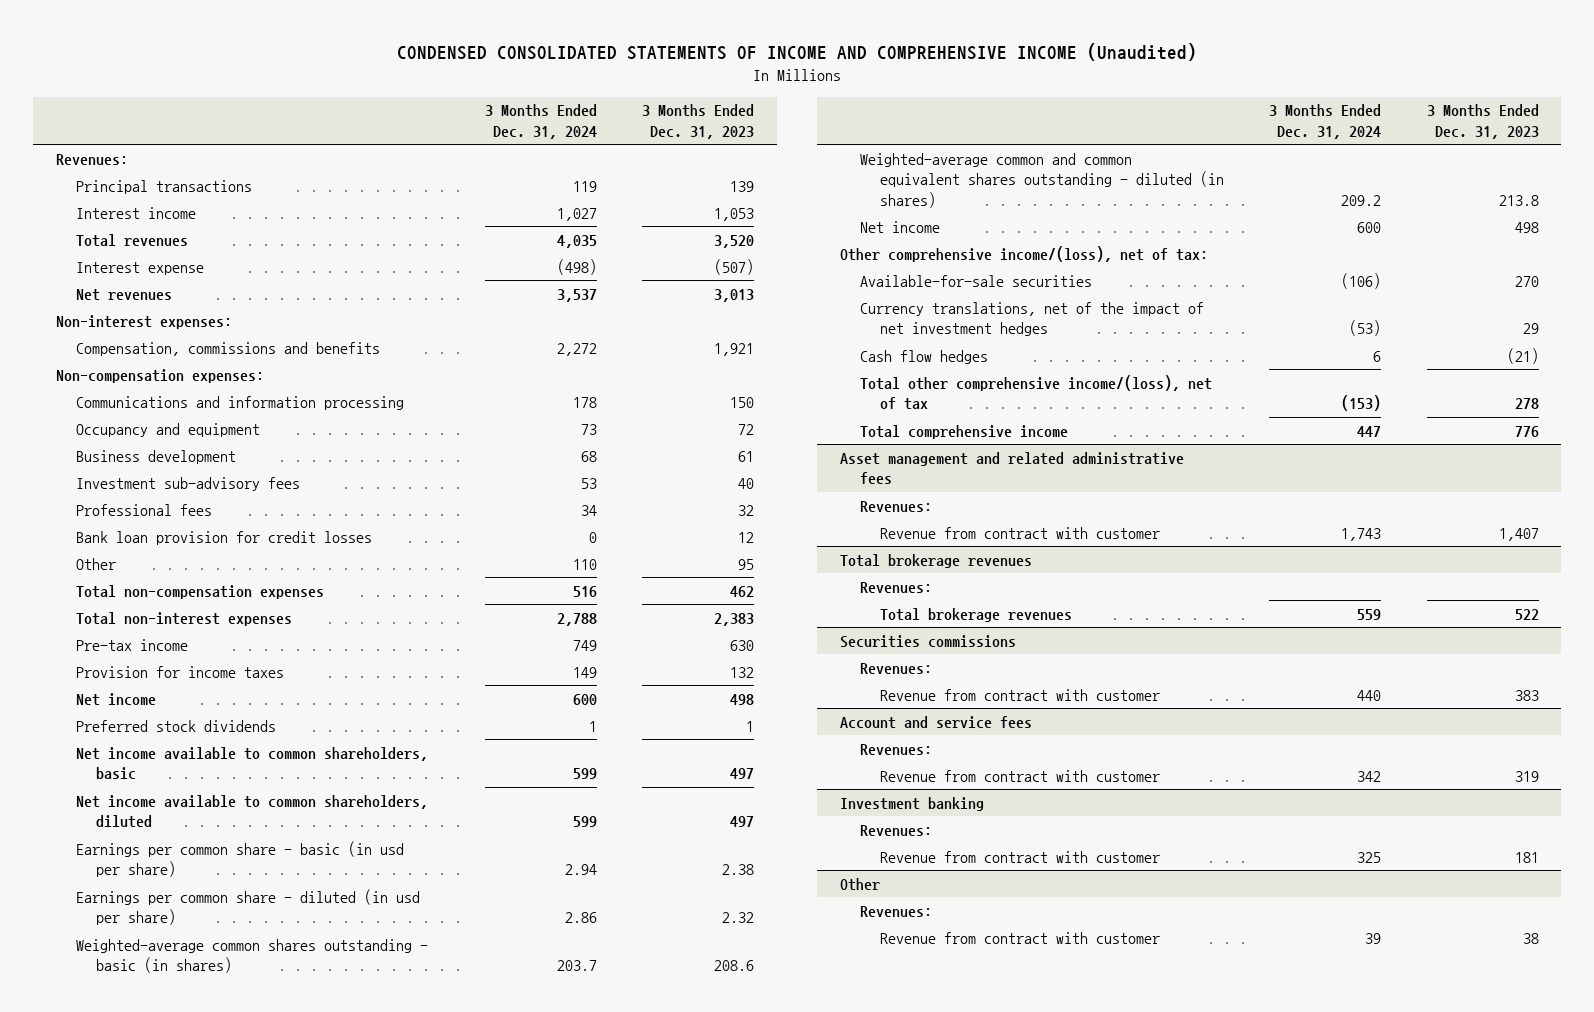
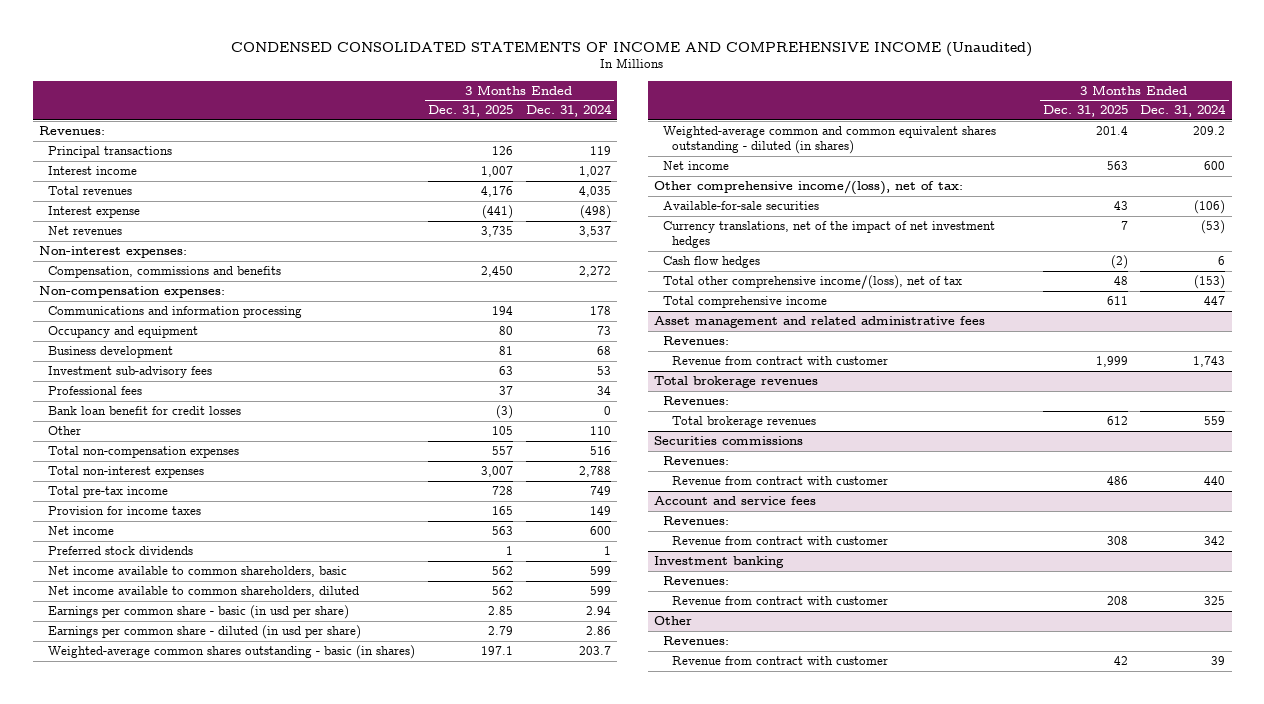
[642,104,755,139] 3 Months Ended Dec. 31, 2023 -> none
none -> [427,105,513,118] Dec. 31, 2025
[75,530,372,545] Bank loan provision for credit losses -> [48,406,242,416] Bank loan benefit for credit losses
[75,638,188,651] Pre-tax income -> [48,486,169,499] Total pre-tax income

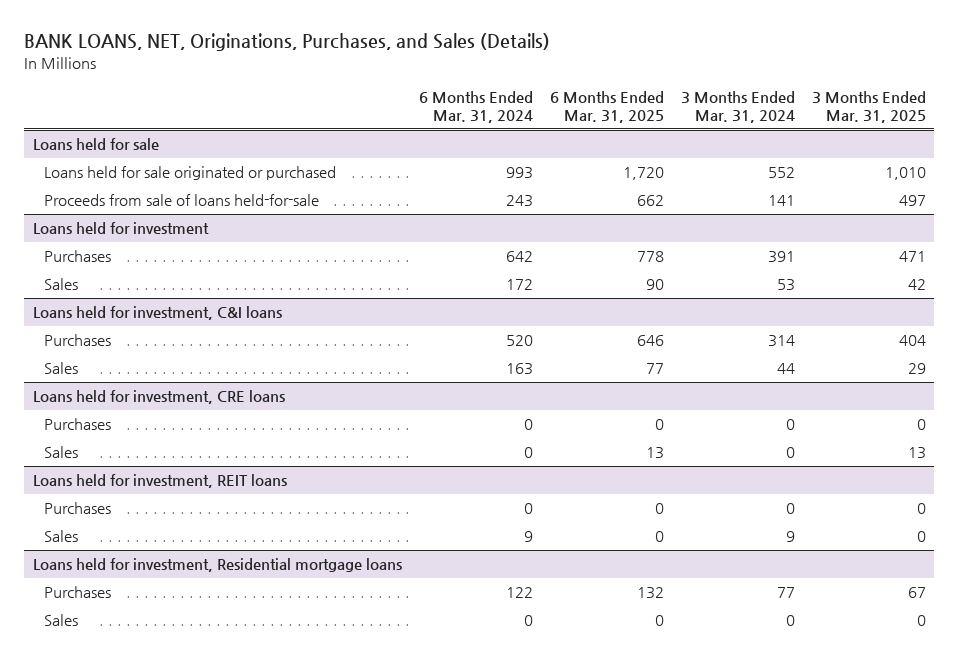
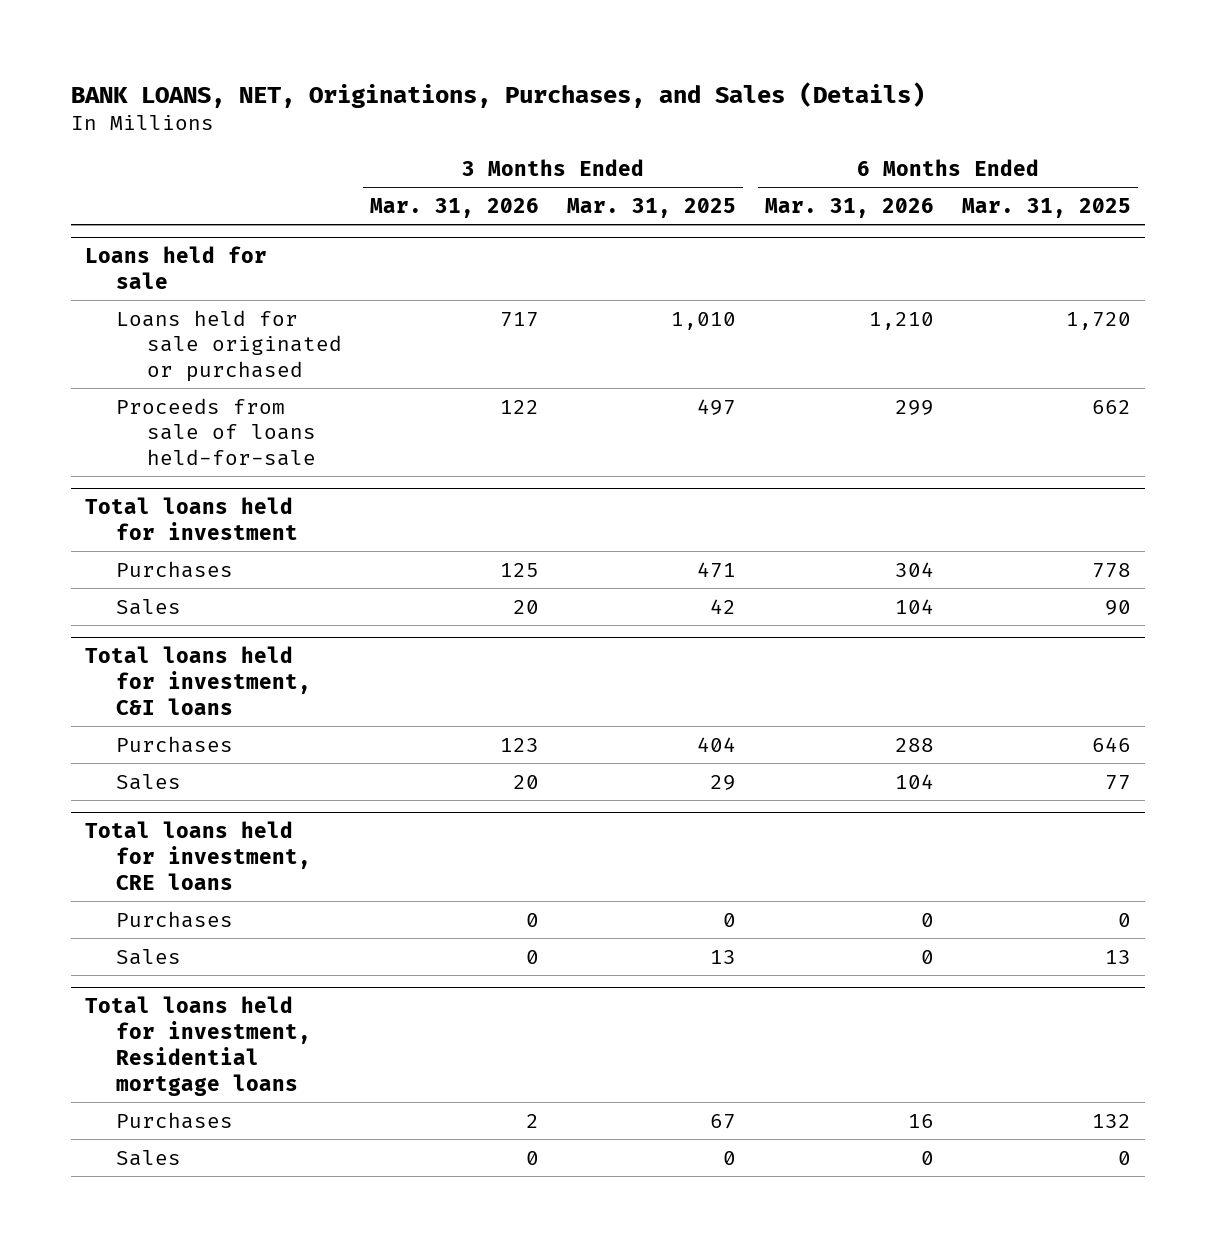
[418,90,533,124] 6 Months Ended Mar. 31, 2024 -> none
[680,90,795,124] 3 Months Ended Mar. 31, 2024 -> none
none -> [370,198,540,219] Mar. 31, 2026
none -> [764,198,934,219] Mar. 31, 2026
[32,222,209,235] Loans held for investment -> [85,497,298,541] Total loans held for investment
[32,306,282,321] Loans held for investment, C&I loans -> [85,646,311,715] Total loans held for investment, C&I loans
[32,390,285,405] Loans held for investment, CRE loans -> [85,821,311,890] Total loans held for investment, CRE loans
[32,474,287,489] Loans held for investment, REIT loans -> none
[44,502,112,515] Purchases -> none
[44,530,79,543] Sales -> none
[32,558,402,573] Loans held for investment, Residential mortgage loans -> [85,996,311,1096] Total loans held for investment, Residential mortgage loans

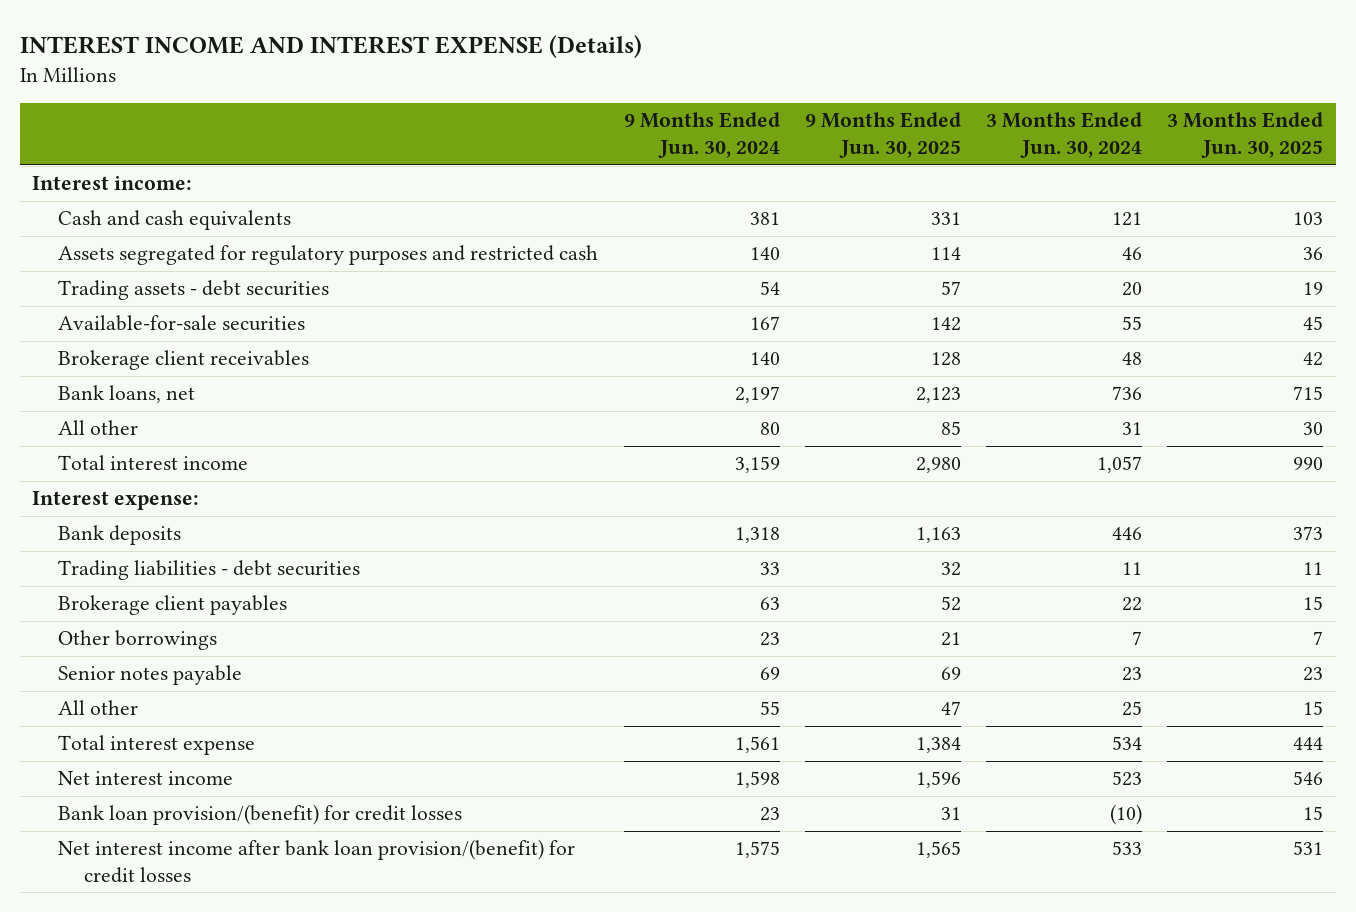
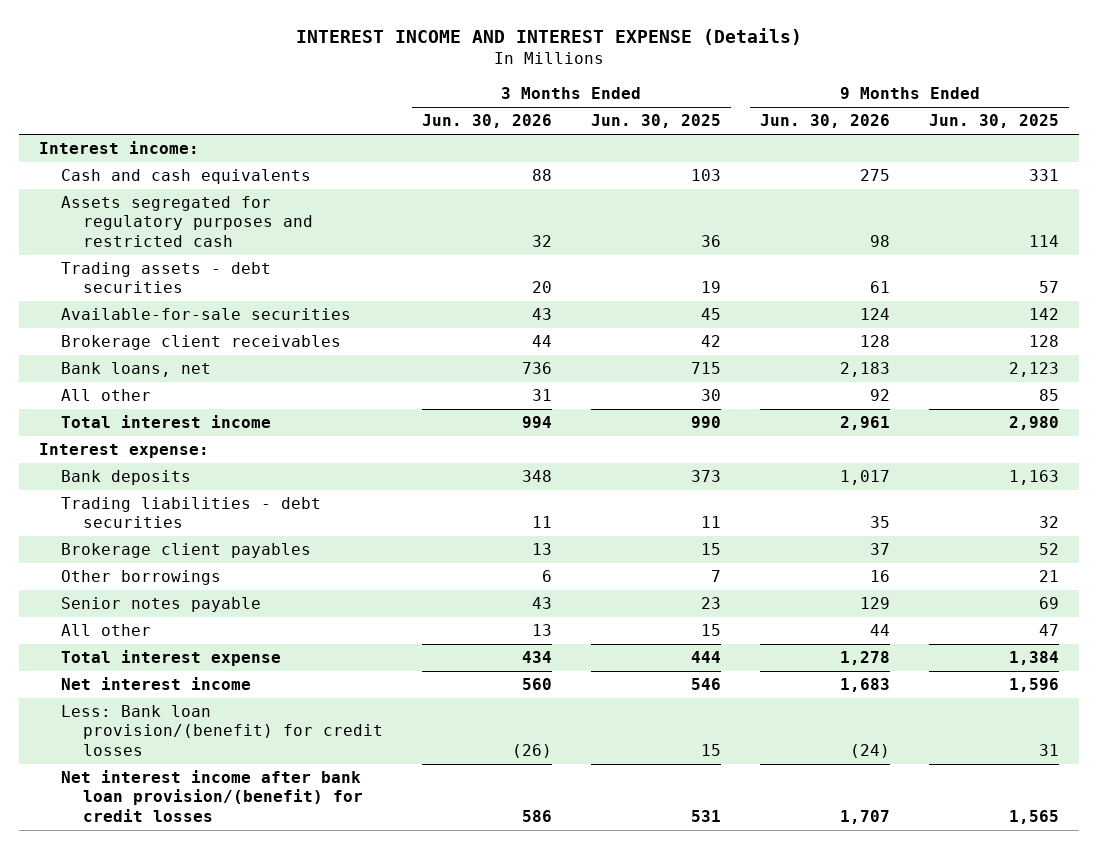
[623,112,780,159] 9 Months Ended Jun. 30, 2024 -> none
[985,112,1142,159] 3 Months Ended Jun. 30, 2024 -> none
none -> [421,114,552,129] Jun. 30, 2026
none -> [760,114,891,129] Jun. 30, 2026
[58,804,463,826] Bank loan provision/(benefit) for credit losses -> [60,705,383,756] Less: Bank loan provision/(benefit) for credit losses

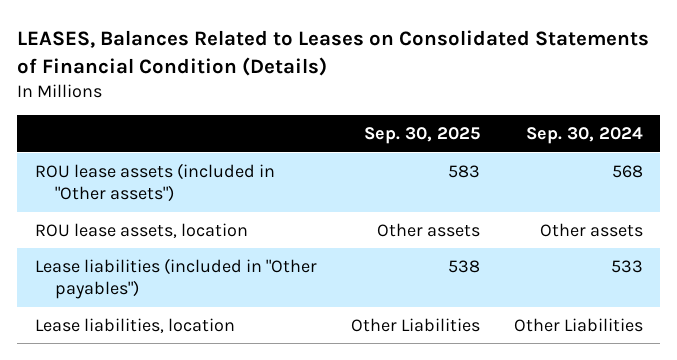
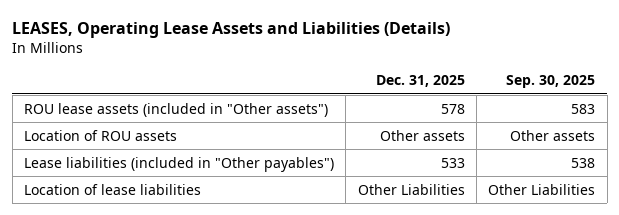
[17,30,650,77] LEASES, Balances Related to Leases on Consolidated Statements of Financial Condition (Details) -> [12,21,451,38] LEASES, Operating Lease Assets and Liabilities (Details)
[525,127,643,145] Sep. 30, 2024 -> none
none -> [375,75,465,88] Dec. 31, 2025
[34,222,248,238] ROU lease assets, location -> [23,129,177,141] Location of ROU assets
[34,317,235,333] Lease liabilities, location -> [23,183,201,195] Location of lease liabilities

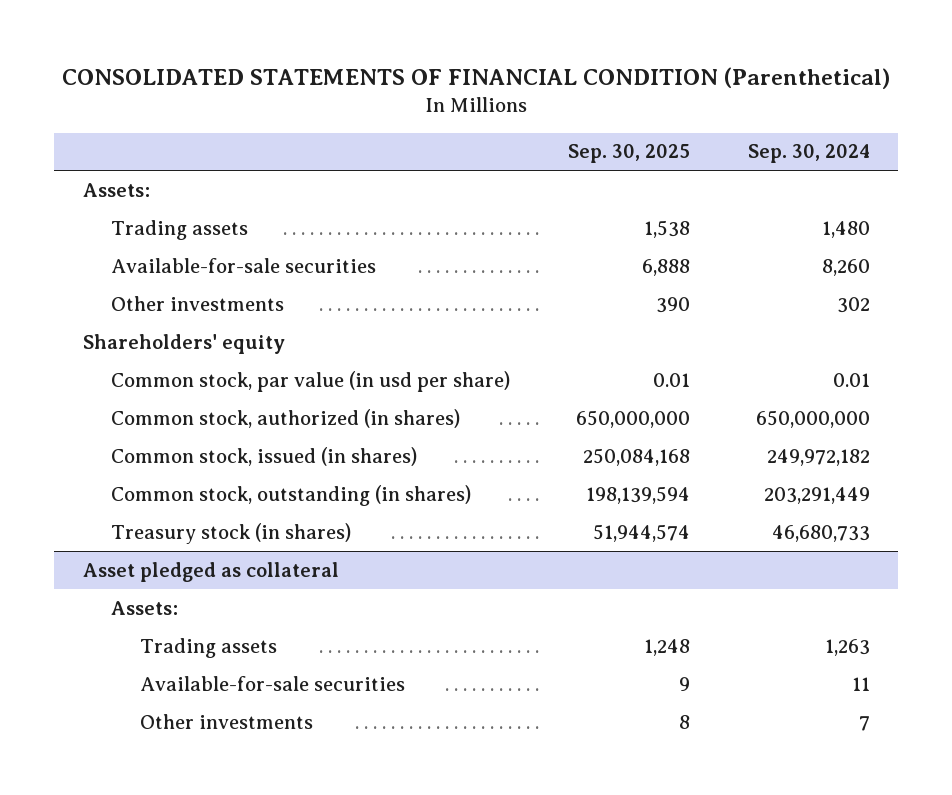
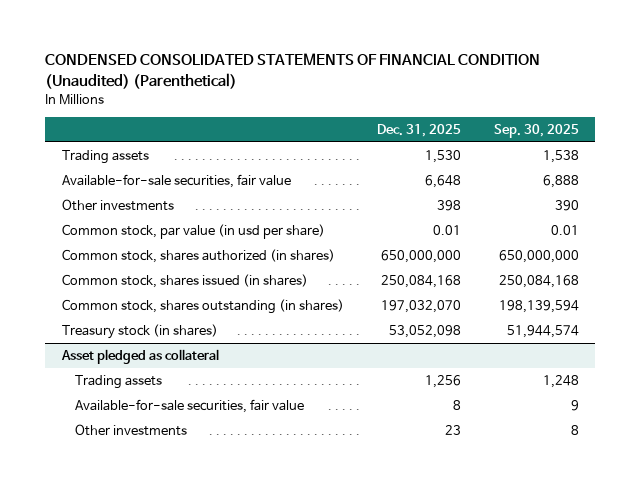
[62,67,891,90] CONSOLIDATED STATEMENTS OF FINANCIAL CONDITION (Parenthetical) -> [44,53,540,89] CONDENSED CONSOLIDATED STATEMENTS OF FINANCIAL CONDITION (Unaudited) (Parenthetical)
[747,144,870,164] Sep. 30, 2024 -> none
none -> [376,124,461,138] Dec. 31, 2025
[82,182,150,197] Assets: -> none
[111,257,377,273] Available-for-sale securities -> [61,174,291,189] Available-for-sale securities, fair value
[82,333,285,354] Shareholders' equity -> none
[111,408,461,428] Common stock, authorized (in shares) -> [61,249,335,264] Common stock, shares authorized (in shares)
[111,446,418,466] Common stock, issued (in shares) -> [61,274,308,289] Common stock, shares issued (in shares)
[111,484,472,506] Common stock, outstanding (in shares) -> [61,299,344,315] Common stock, shares outstanding (in shares)
[111,600,179,615] Assets: -> none
[139,675,405,691] Available-for-sale securities -> [75,399,305,414] Available-for-sale securities, fair value

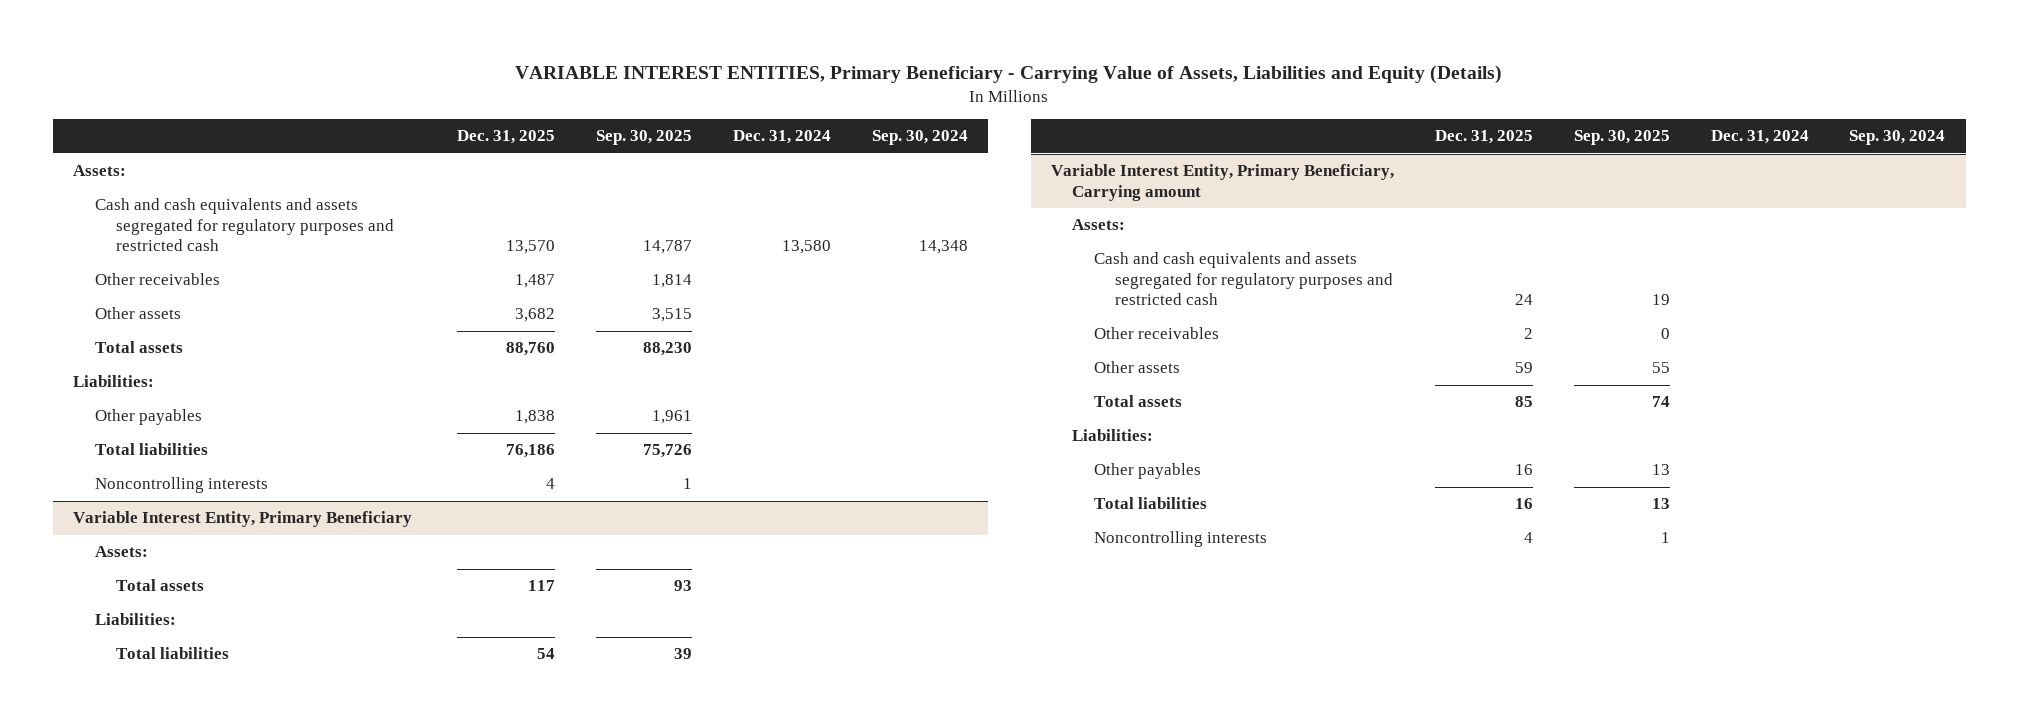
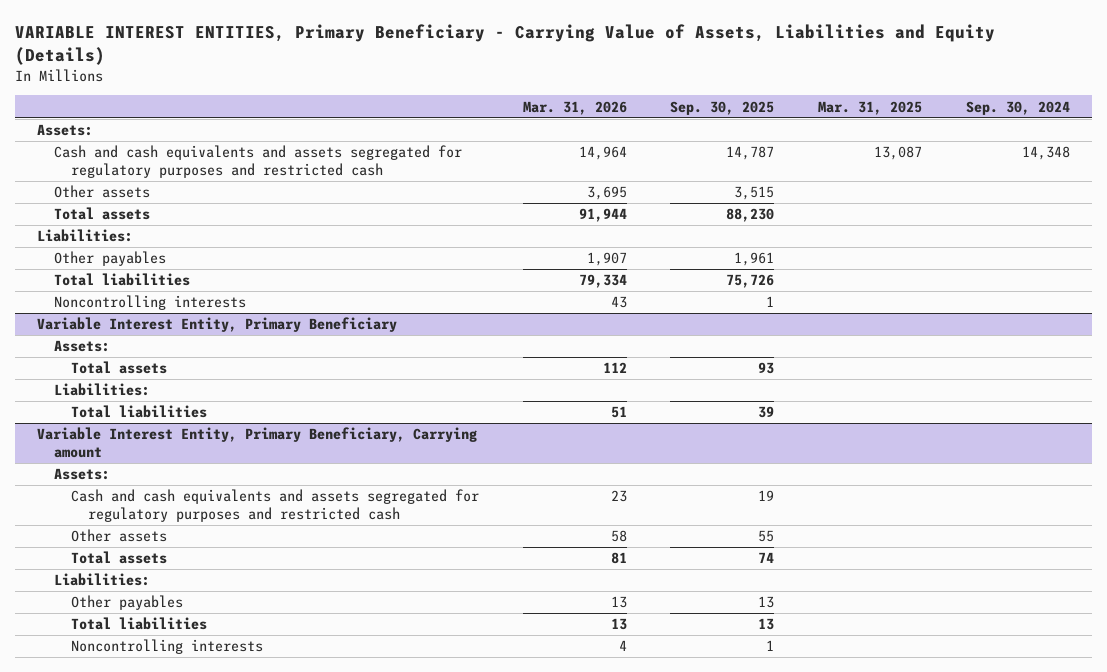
[457,130,556,145] Dec. 31, 2025 -> none
[733,130,832,145] Dec. 31, 2024 -> none
none -> [522,100,627,115] Mar. 31, 2026
none -> [818,100,923,115] Mar. 31, 2025
[94,273,220,286] Other receivables -> none
[1093,327,1219,340] Other receivables -> none

